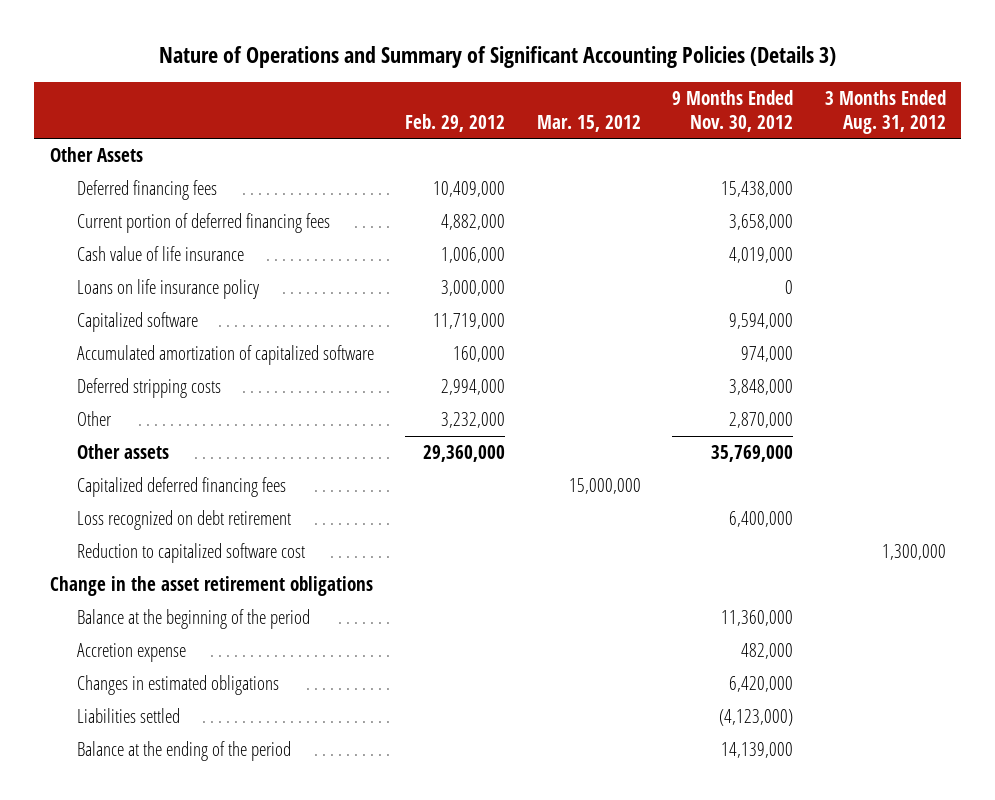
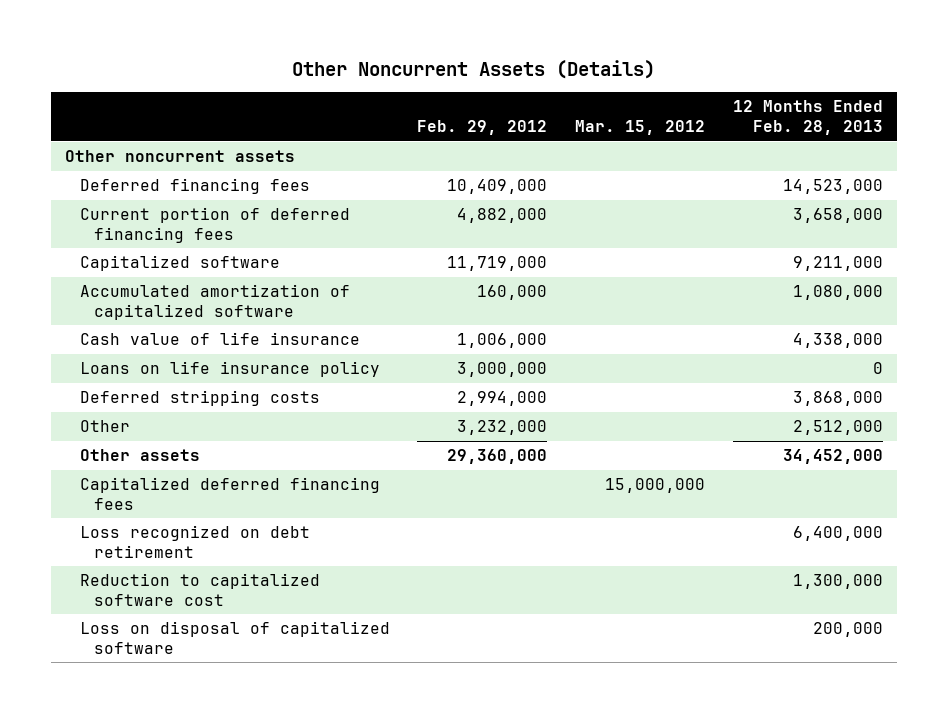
[158,46,836,69] Nature of Operations and Summary of Significant Accounting Policies (Details 3) -> [291,60,655,80] Other Noncurrent Assets (Details)
[672,90,794,132] 9 Months Ended Nov. 30, 2012 -> none
[824,90,946,134] 3 Months Ended Aug. 31, 2012 -> none
none -> [732,100,883,136] 12 Months Ended Feb. 28, 2013
[49,147,143,163] Other Assets -> [64,150,295,163] Other noncurrent assets
[76,246,244,262] Cash value of life insurance -> [79,332,360,346] Cash value of life insurance
[76,279,259,300] Loans on life insurance policy -> [79,361,380,378] Loans on life insurance policy
[49,576,373,597] Change in the asset retirement obligations -> none
[76,609,310,630] Balance at the beginning of the period -> none
[76,643,186,663] Accretion expense -> none
[76,675,279,696] Changes in estimated obligations -> none
[76,708,180,724] Liabilities settled -> none
[76,741,291,762] Balance at the ending of the period -> none
none -> [79,621,390,655] Loss on disposal of capitalized software

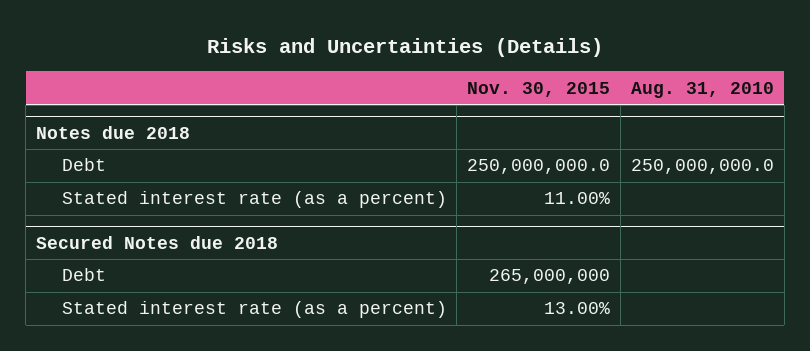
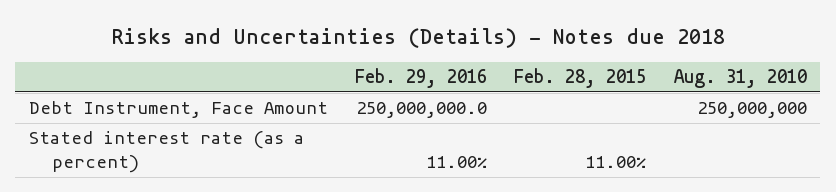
[207,38,604,58] Risks and Uncertainties (Details) -> [110,27,725,48] Risks and Uncertainties (Details) - Notes due 2018
[467,81,611,97] Nov. 30, 2015 -> none
none -> [355,68,488,89] Feb. 29, 2016
none -> [514,68,647,89] Feb. 28, 2015
[35,125,190,139] Notes due 2018 -> none
[61,158,106,172] Debt -> none
[61,191,447,209] Stated interest rate (as a percent) -> none
[35,235,278,249] Secured Notes due 2018 -> none
[61,268,106,282] Debt -> none
[61,301,447,319] Stated interest rate (as a percent) -> none
none -> [28,101,328,119] Debt Instrument, Face Amount
none -> [28,131,304,174] Stated interest rate (as a percent)

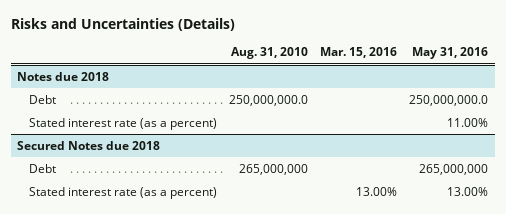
[110,27,725,48] Risks and Uncertainties (Details) - Notes due 2018 -> [11,18,236,32] Risks and Uncertainties (Details)
[355,68,488,89] Feb. 29, 2016 -> none
[514,68,647,89] Feb. 28, 2015 -> none
none -> [320,47,398,59] Mar. 15, 2016
none -> [412,47,489,60] May 31, 2016
[28,101,328,119] Debt Instrument, Face Amount -> none
[28,131,304,174] Stated interest rate (as a percent) -> none
none -> [17,71,110,81] Notes due 2018
none -> [29,94,57,104] Debt
none -> [29,117,218,130] Stated interest rate (as a percent)
none -> [17,140,161,150] Secured Notes due 2018
none -> [29,163,57,173] Debt
none -> [29,186,218,199] Stated interest rate (as a percent)

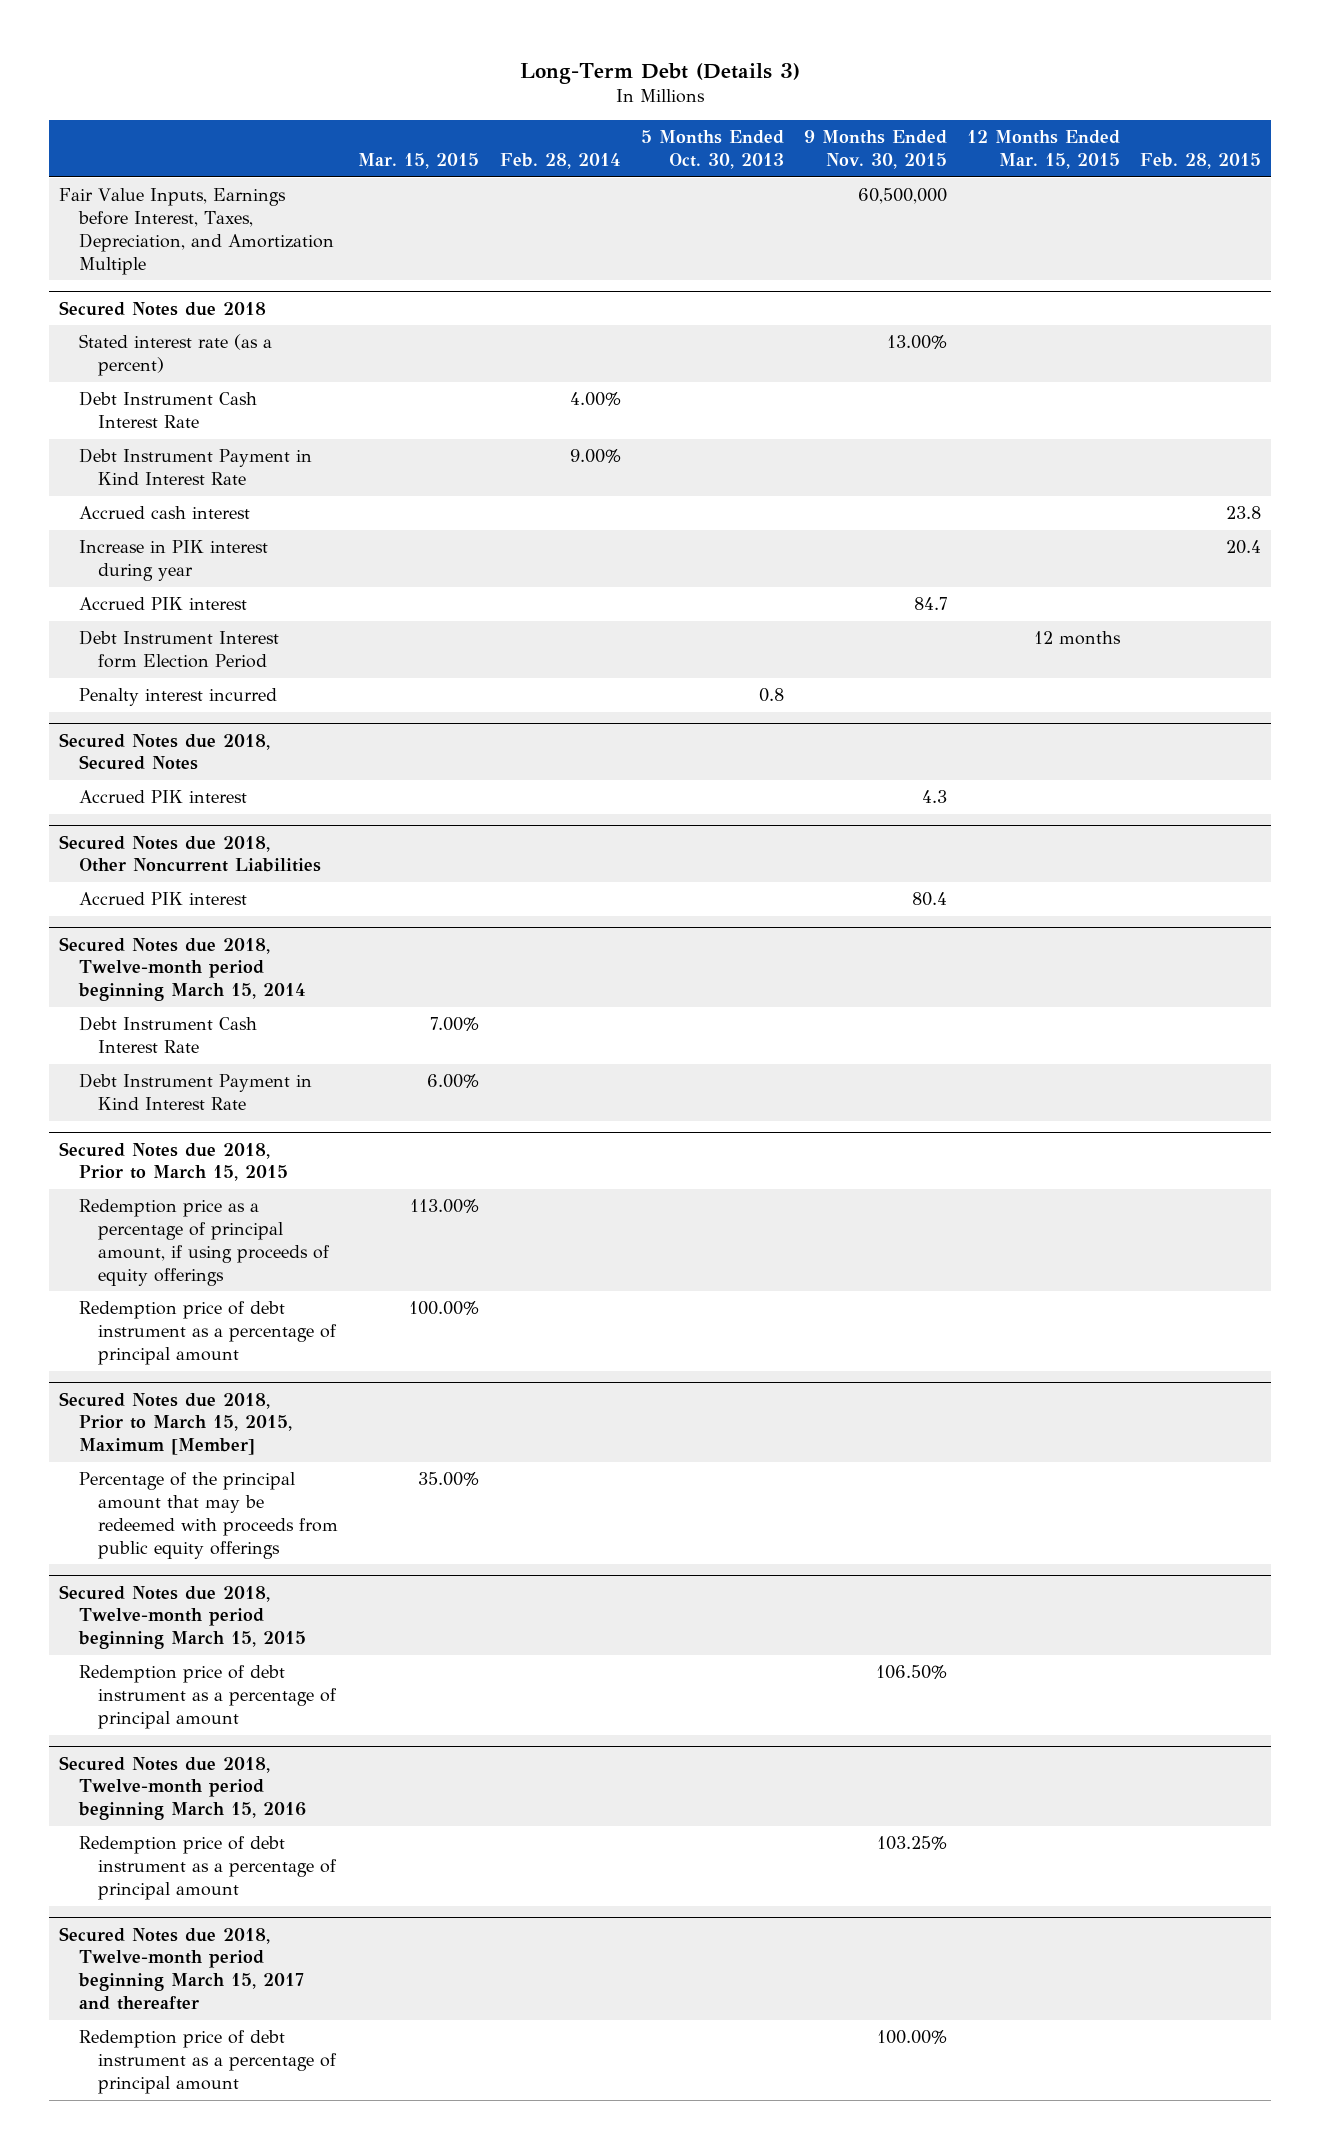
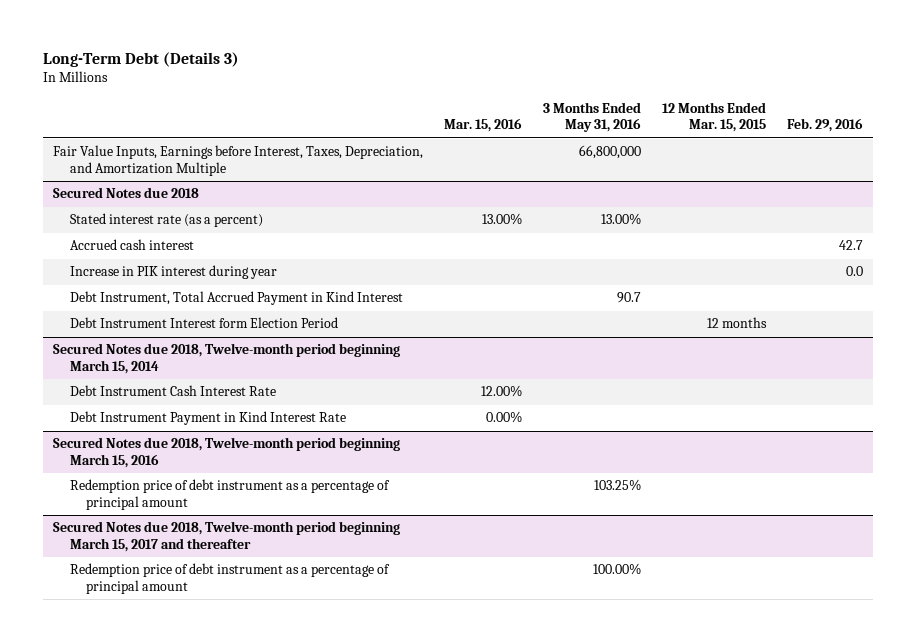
[358,153,480,170] Mar. 15, 2015 -> none
[499,153,621,170] Feb. 28, 2014 -> none
[640,130,784,170] 5 Months Ended Oct. 30, 2013 -> none
[803,130,947,170] 9 Months Ended Nov. 30, 2015 -> none
[1139,153,1261,170] Feb. 28, 2015 -> none
none -> [444,118,523,133] Mar. 15, 2016
none -> [542,102,641,133] 3 Months Ended May 31, 2016
none -> [786,118,863,133] Feb. 29, 2016
[78,391,257,429] Debt Instrument Cash Interest Rate -> none
[78,448,312,486] Debt Instrument Payment in Kind Interest Rate -> none
[78,597,247,611] Accrued PIK interest -> [69,291,403,306] Debt Instrument, Total Accrued Payment in Kind Interest
[78,688,277,707] Penalty interest incurred -> none
[59,732,271,771] Secured Notes due 2018, Secured Notes -> none
[78,790,247,804] Accrued PIK interest -> none
[59,834,321,873] Secured Notes due 2018, Other Noncurrent Liabilities -> none
[78,892,247,906] Accrued PIK interest -> none
[59,1141,288,1182] Secured Notes due 2018, Prior to March 15, 2015 -> none
[78,1199,331,1286] Redemption price as a percentage of principal amount, if using proceeds of equity offerings -> none
[78,1301,338,1365] Redemption price of debt instrument as a percentage of principal amount -> none
[59,1391,292,1456] Secured Notes due 2018, Prior to March 15, 2015, Maximum [Member] -> none
[78,1472,339,1559] Percentage of the principal amount that may be redeemed with proceeds from public equity offerings -> none
[59,1584,306,1650] Secured Notes due 2018, Twelve-month period beginning March 15, 2015 -> none
[78,1665,338,1729] Redemption price of debt instrument as a percentage of principal amount -> none

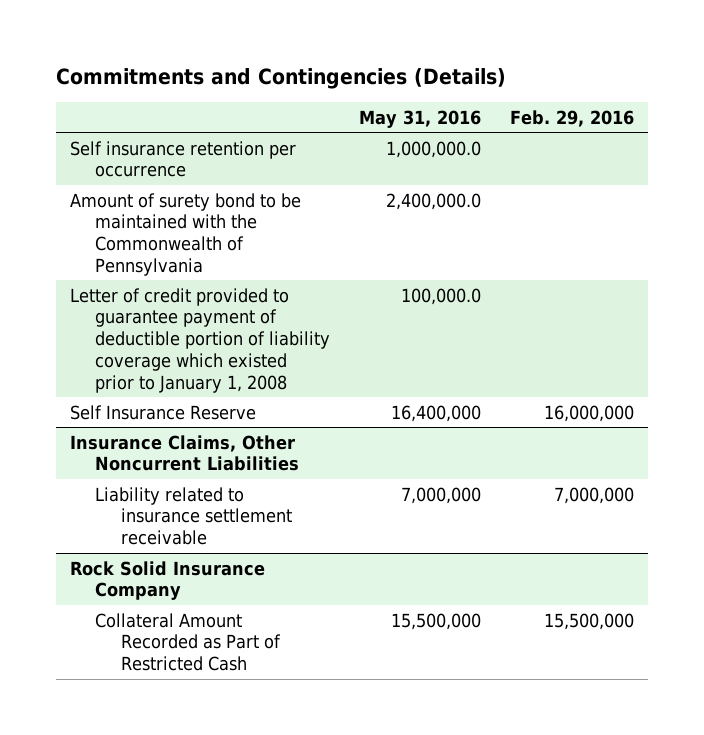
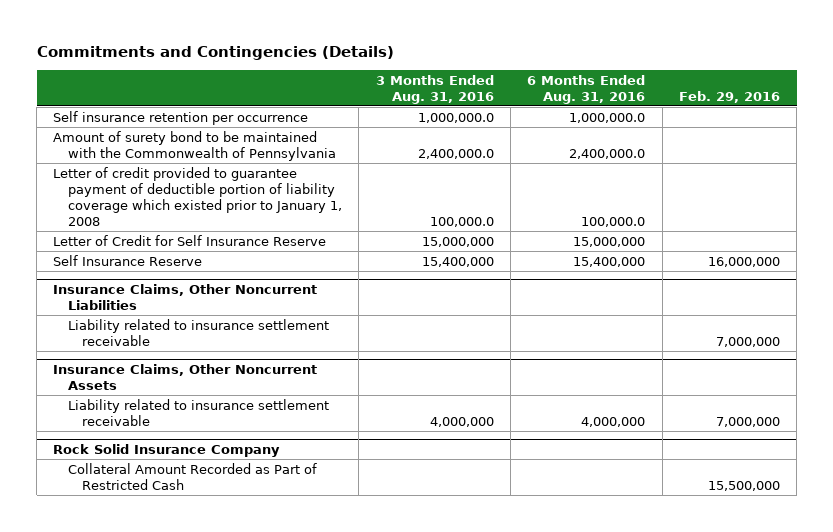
[359,110,482,129] May 31, 2016 -> none
none -> [375,74,494,104] 3 Months Ended Aug. 31, 2016
none -> [527,74,646,104] 6 Months Ended Aug. 31, 2016
none -> [53,234,327,246] Letter of Credit for Self Insurance Reserve
none -> [53,363,318,390] Insurance Claims, Other Noncurrent Assets
none -> [67,398,329,426] Liability related to insurance settlement receivable

